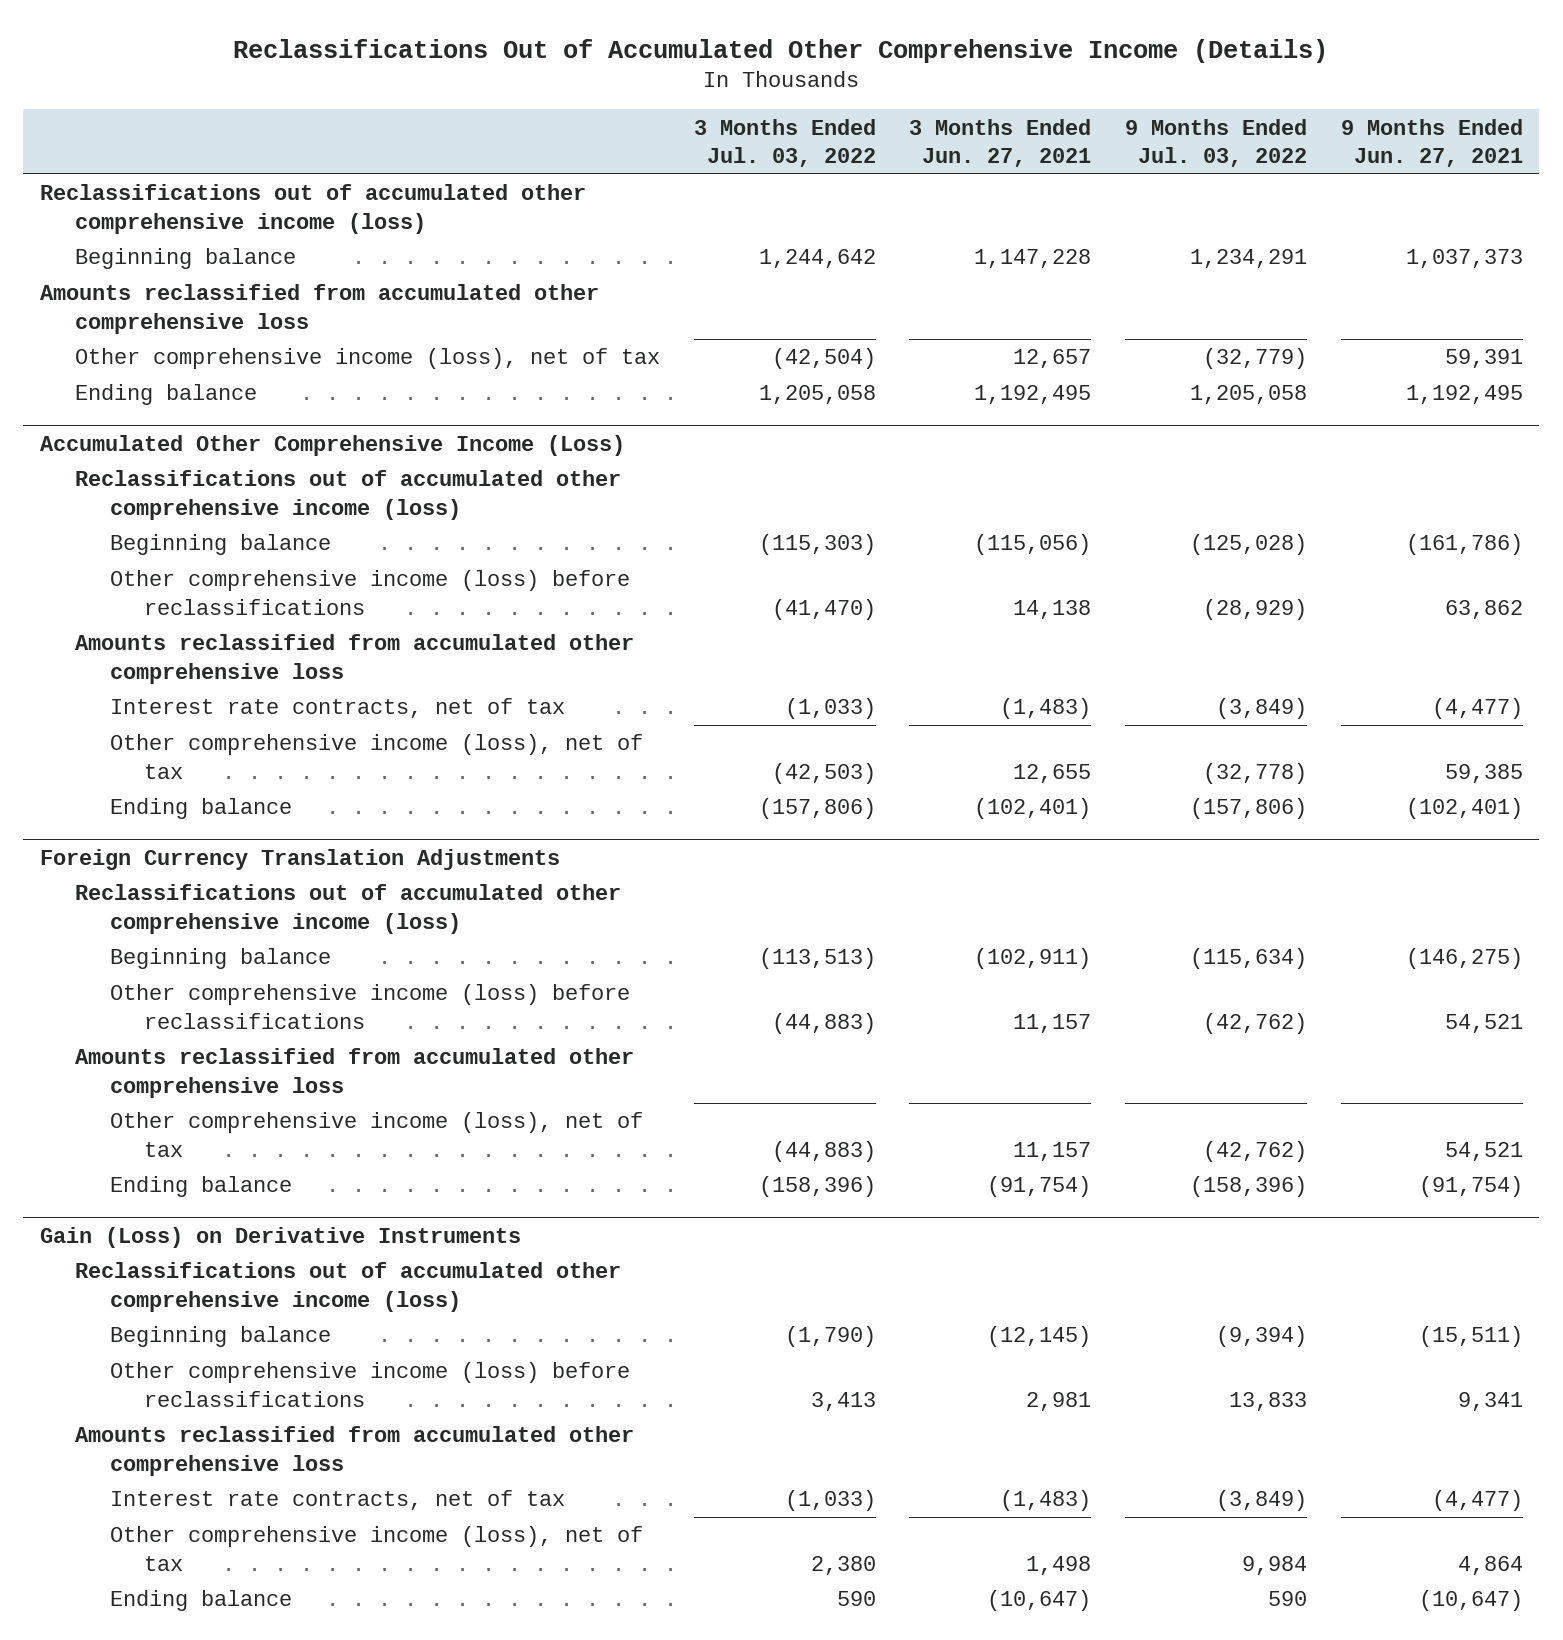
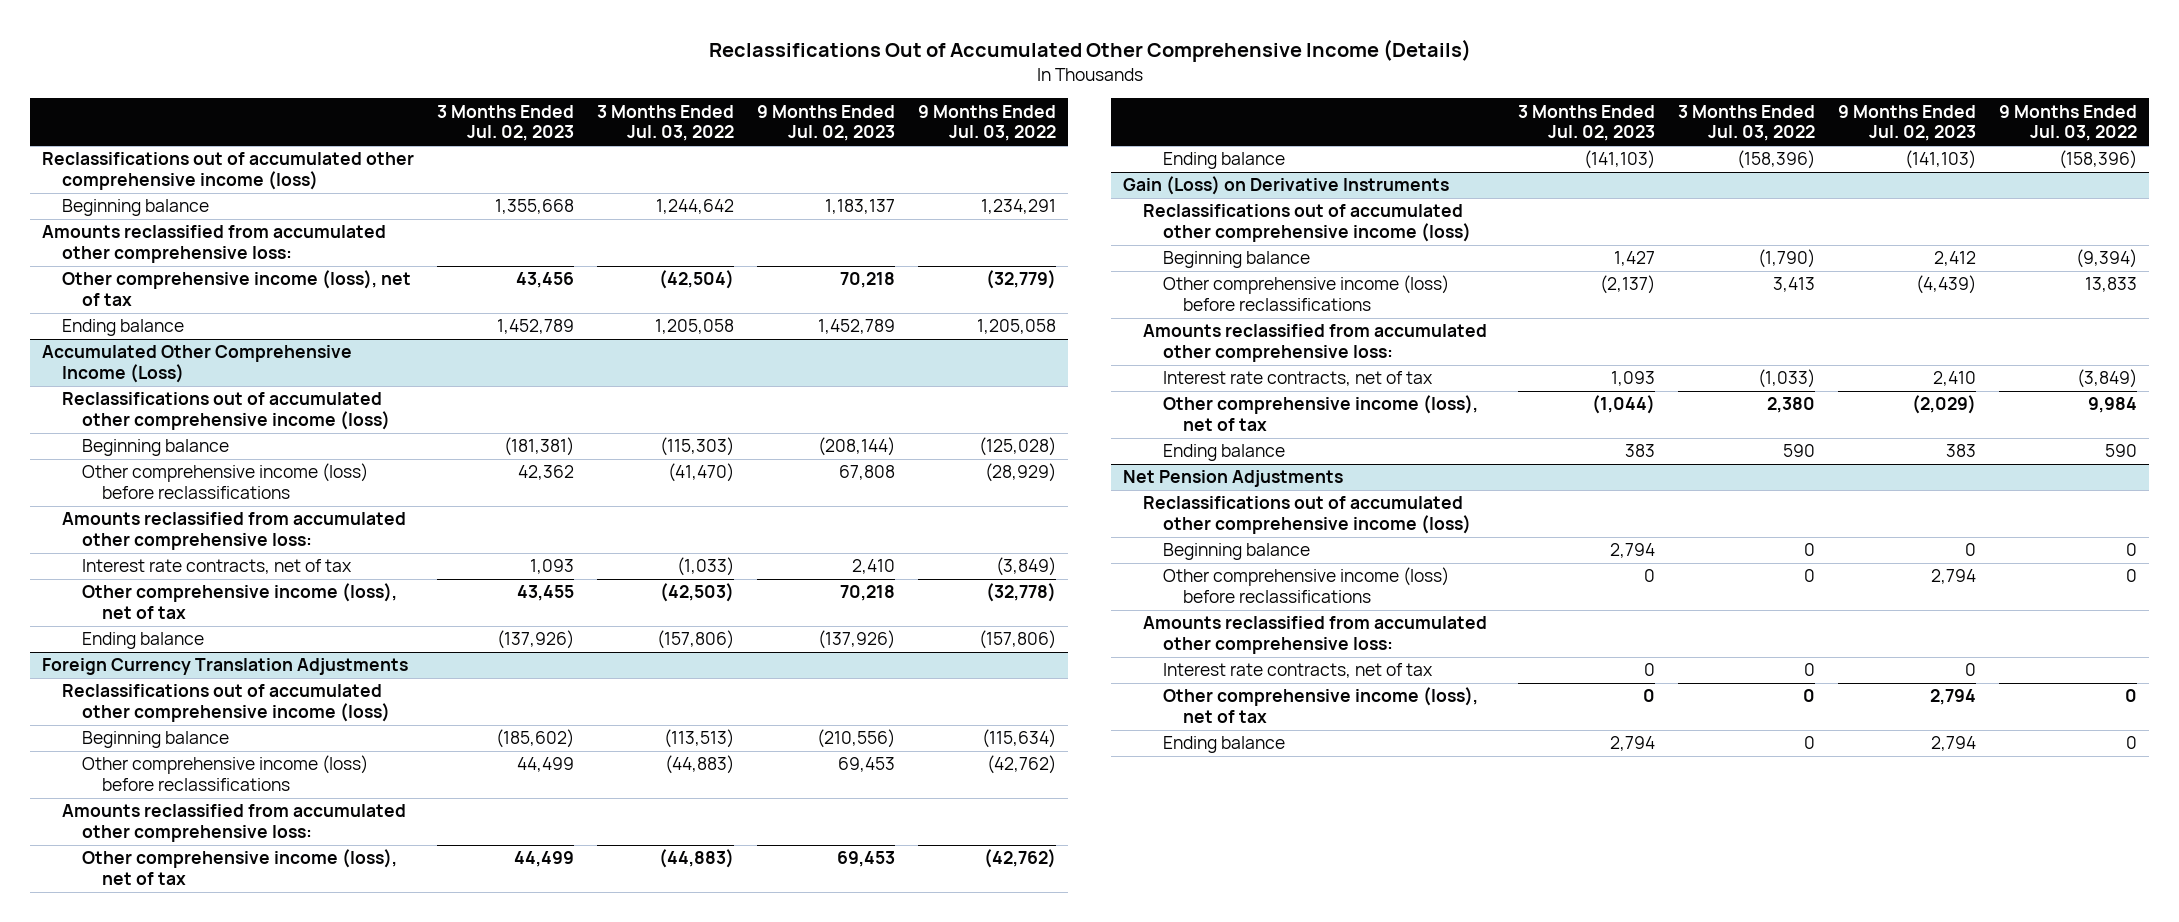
[909,118,1092,167] 3 Months Ended Jun. 27, 2021 -> none
[1340,118,1523,167] 9 Months Ended Jun. 27, 2021 -> none
none -> [437,104,575,142] 3 Months Ended Jul. 02, 2023
none -> [757,104,896,142] 9 Months Ended Jul. 02, 2023
[40,284,600,334] Amounts reclassified from accumulated other comprehensive loss -> [42,225,387,264] Amounts reclassified from accumulated other comprehensive loss:
[74,634,634,684] Amounts reclassified from accumulated other comprehensive loss -> [62,512,407,551] Amounts reclassified from accumulated other comprehensive loss:
[74,1048,634,1098] Amounts reclassified from accumulated other comprehensive loss -> [62,804,407,843] Amounts reclassified from accumulated other comprehensive loss:
[74,1426,634,1476] Amounts reclassified from accumulated other comprehensive loss -> [1143,324,1488,363] Amounts reclassified from accumulated other comprehensive loss:
none -> [1122,470,1343,488] Net Pension Adjustments
none -> [1143,496,1472,535] Reclassifications out of accumulated other comprehensive income (loss)
none -> [1163,543,1311,561] Beginning balance
none -> [1163,567,1450,604] Other comprehensive income (loss) before reclassifications
none -> [1143,616,1488,655] Amounts reclassified from accumulated other comprehensive loss:
none -> [1163,663,1434,679] Interest rate contracts, net of tax
none -> [1163,687,1479,724] Other comprehensive income (loss), net of tax
none -> [1163,736,1286,754] Ending balance

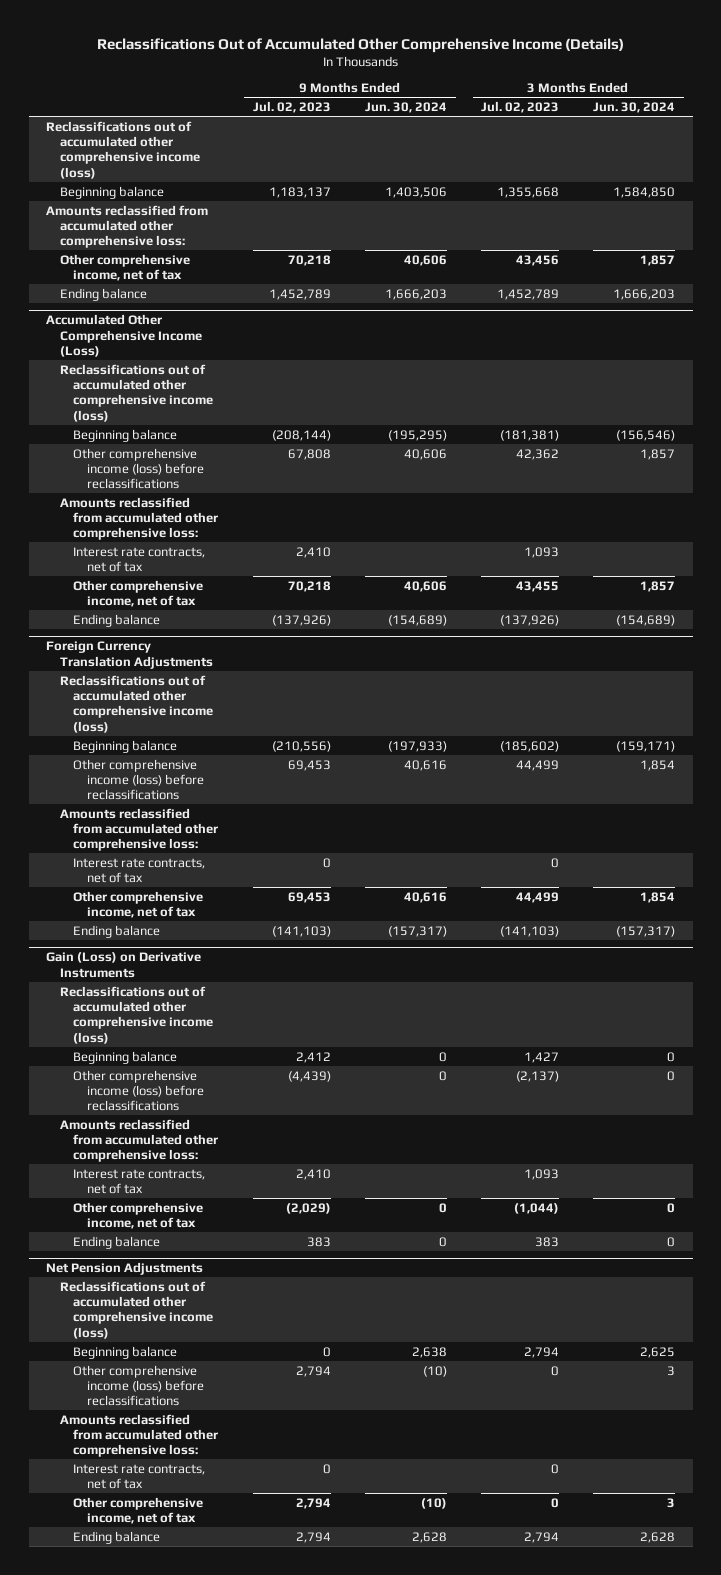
[597,104,735,142] 3 Months Ended Jul. 03, 2022 -> none
[918,104,1057,142] 9 Months Ended Jul. 03, 2022 -> none
none -> [364,102,447,114] Jun. 30, 2024
none -> [593,102,676,114] Jun. 30, 2024
[62,270,412,307] Other comprehensive income (loss), net of tax -> [59,253,190,281] Other comprehensive income, net of tax
[82,583,398,620] Other comprehensive income (loss), net of tax -> [73,579,204,607] Other comprehensive income, net of tax
none -> [73,857,206,883] Interest rate contracts, net of tax
[82,849,398,886] Other comprehensive income (loss), net of tax -> [73,890,204,918] Other comprehensive income, net of tax
[1163,395,1479,432] Other comprehensive income (loss), net of tax -> [73,1201,204,1229] Other comprehensive income, net of tax
[1163,687,1479,724] Other comprehensive income (loss), net of tax -> [73,1496,204,1524] Other comprehensive income, net of tax

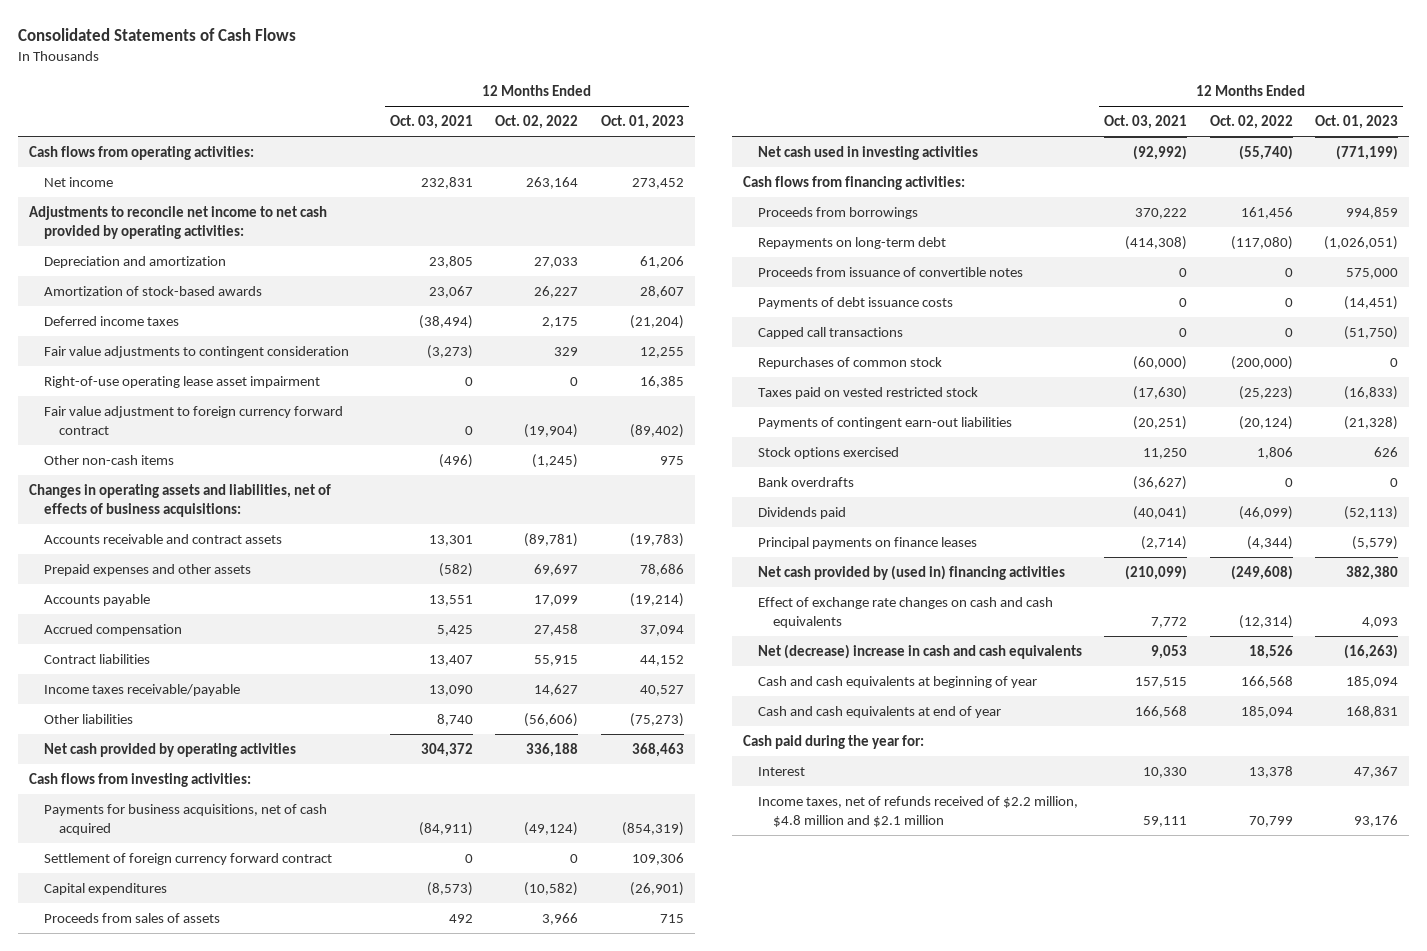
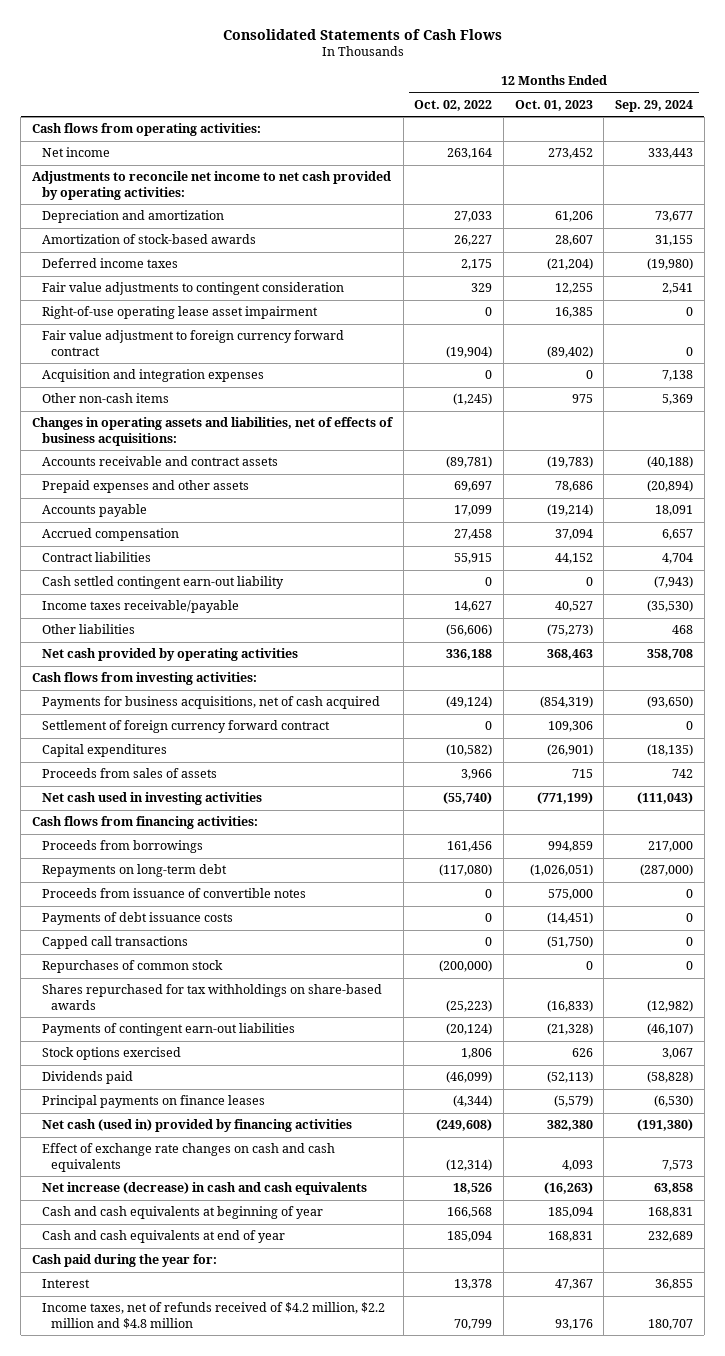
[390,115,474,130] Oct. 03, 2021 -> none
none -> [615,99,694,112] Sep. 29, 2024
none -> [41,369,264,383] Acquisition and integration expenses
none -> [41,576,284,590] Cash settled contingent earn-out liability
[758,386,979,399] Taxes paid on vested restricted stock -> [41,984,382,1010] Shares repurchased for tax withholdings on share-based awards
[758,476,855,487] Bank overdrafts -> none
[758,564,1066,580] Net cash provided by (used in) financing activities -> [41,1119,352,1133] Net cash (used in) provided by financing activities
[758,643,1083,659] Net (decrease) increase in cash and cash equivalents -> [41,1182,367,1196] Net increase (decrease) in cash and cash equivalents
[758,795,1079,827] Income taxes, net of refunds received of $2.2 million, $4.8 million and $2.1 million -> [41,1302,385,1329] Income taxes, net of refunds received of $4.2 million, $2.2 million and $4.8 million

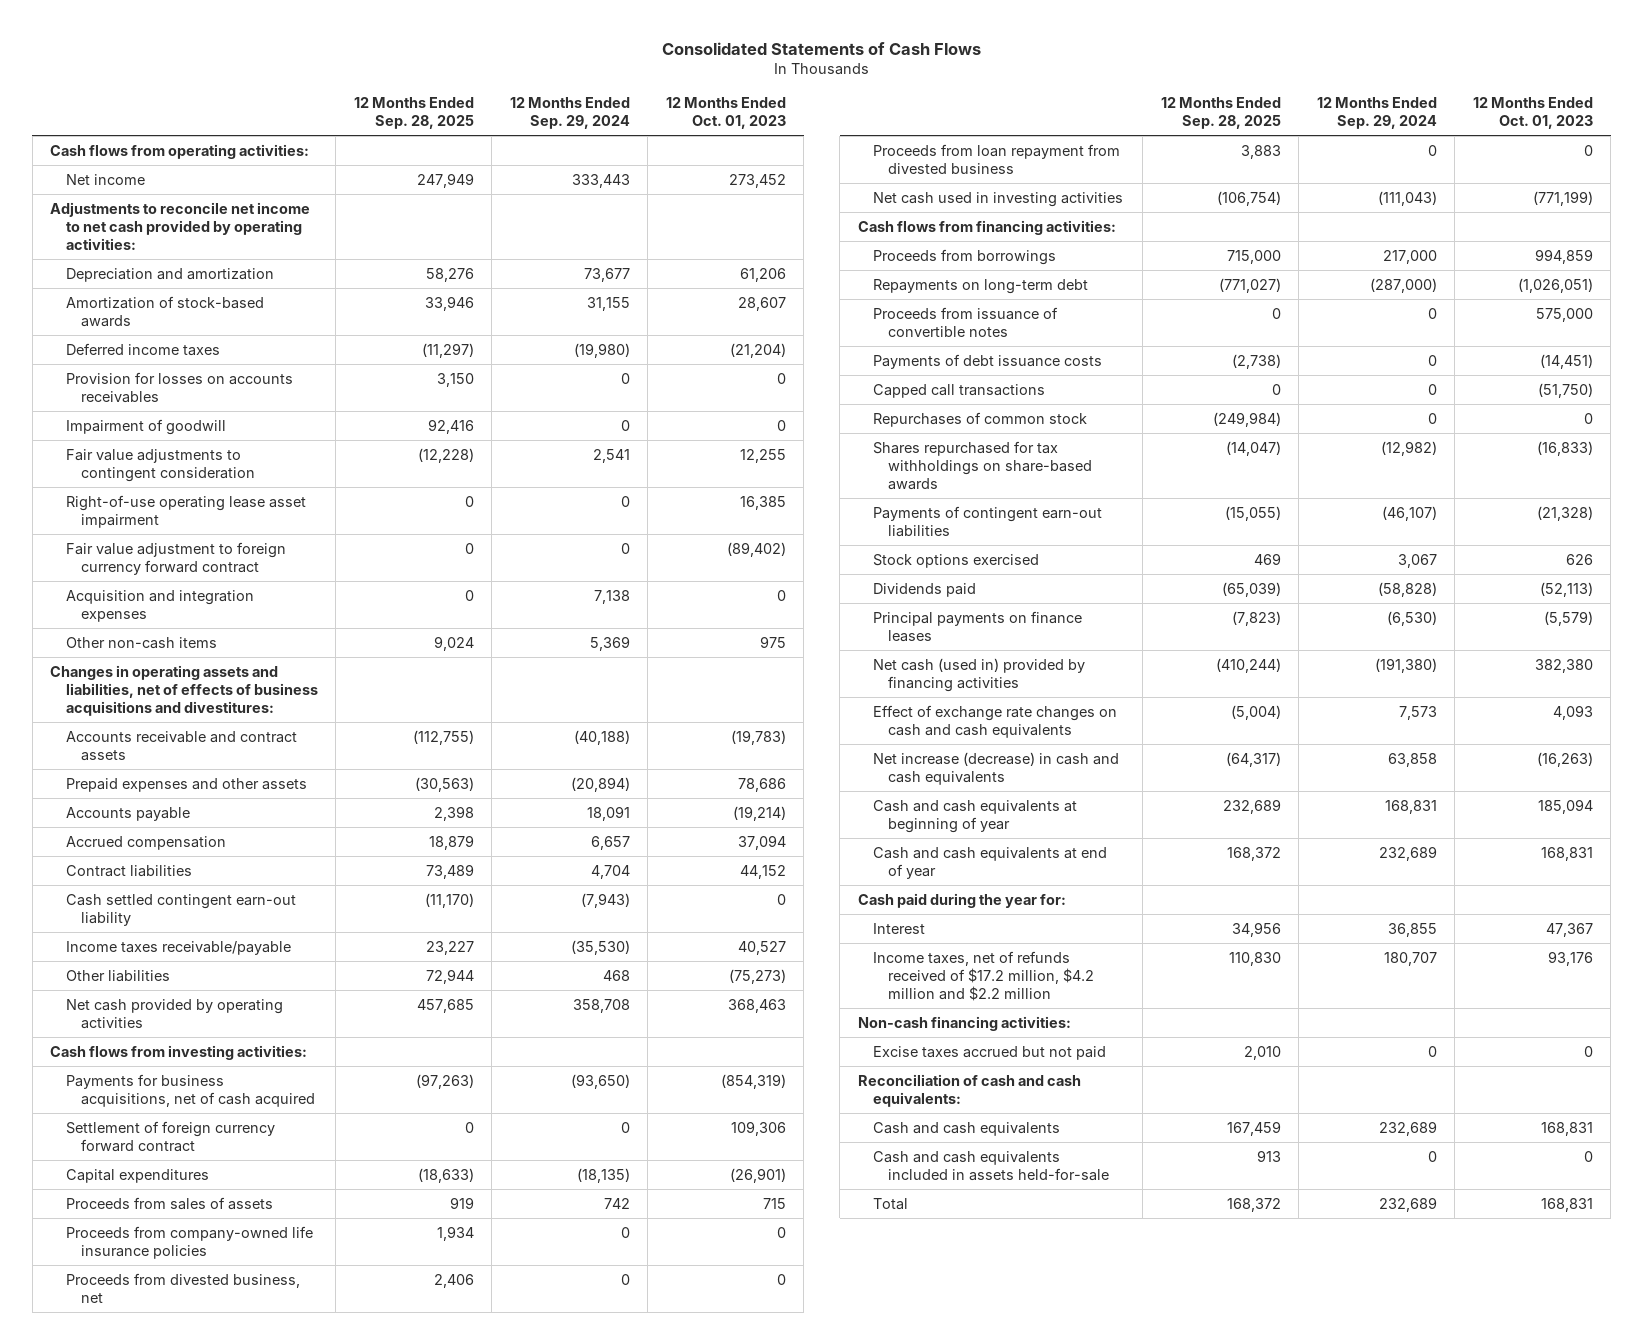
[414,99,493,111] Oct. 02, 2022 -> none
none -> [353,97,474,130] 12 Months Ended Sep. 28, 2025
none -> [65,371,293,403] Provision for losses on accounts receivables
none -> [65,418,226,435] Impairment of goodwill
[31,417,394,446] Changes in operating assets and liabilities, net of effects of business acquisitions: -> [50,664,318,716] Changes in operating assets and liabilities, net of effects of business acquisitions and divestitures:
none -> [65,1225,313,1259] Proceeds from company-owned life insurance policies
none -> [65,1272,300,1303] Proceeds from divested business, net
none -> [872,143,1120,174] Proceeds from loan repayment from divested business
[41,1302,385,1329] Income taxes, net of refunds received of $4.2 million, $2.2 million and $4.8 million -> [872,950,1095,1001] Income taxes, net of refunds received of $17.2 million, $4.2 million and $2.2 million
none -> [857,1015,1071,1031] Non-cash financing activities:
none -> [872,1045,1106,1060] Excise taxes accrued but not paid
none -> [857,1073,1081,1107] Reconciliation of cash and cash equivalents:
none -> [872,1121,1060,1136] Cash and cash equivalents
none -> [872,1150,1110,1181] Cash and cash equivalents included in assets held-for-sale
none -> [872,1197,908,1210] Total

